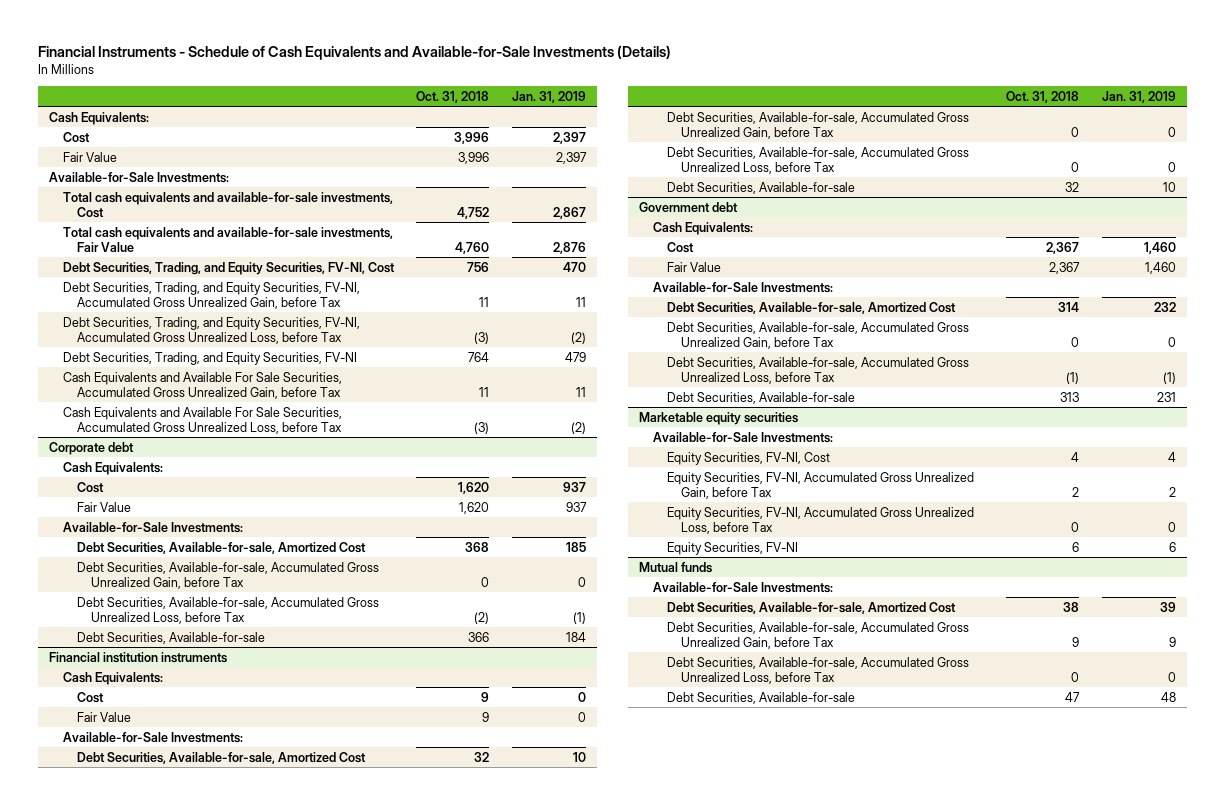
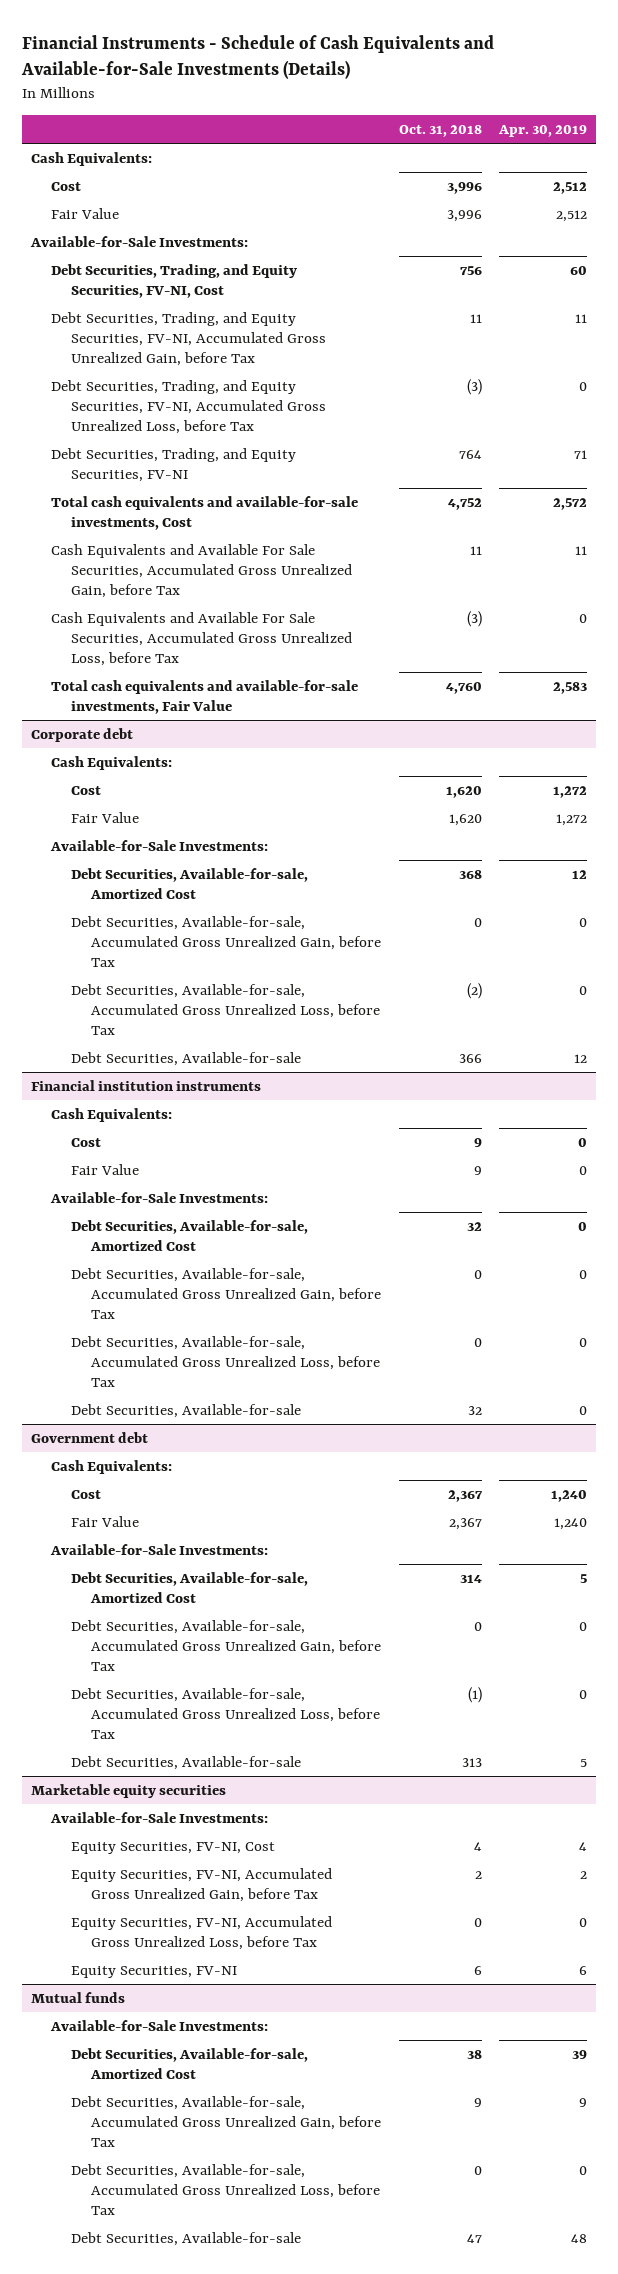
[511,90,586,103] Jan. 31, 2019 -> none
none -> [498,124,588,137] Apr. 30, 2019
[62,191,393,218] Total cash equivalents and available-for-sale investments, Cost -> [51,495,359,530] Total cash equivalents and available-for-sale investments, Cost
[62,226,393,252] Total cash equivalents and available-for-sale investments, Fair Value -> [51,679,359,714] Total cash equivalents and available-for-sale investments, Fair Value

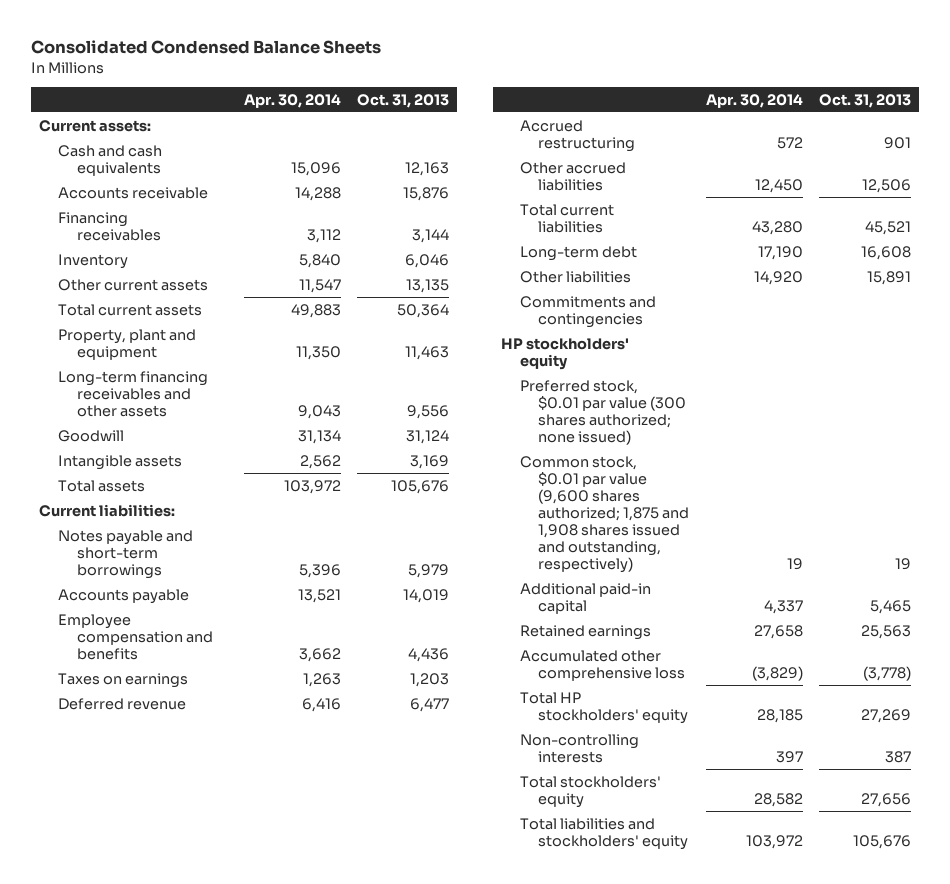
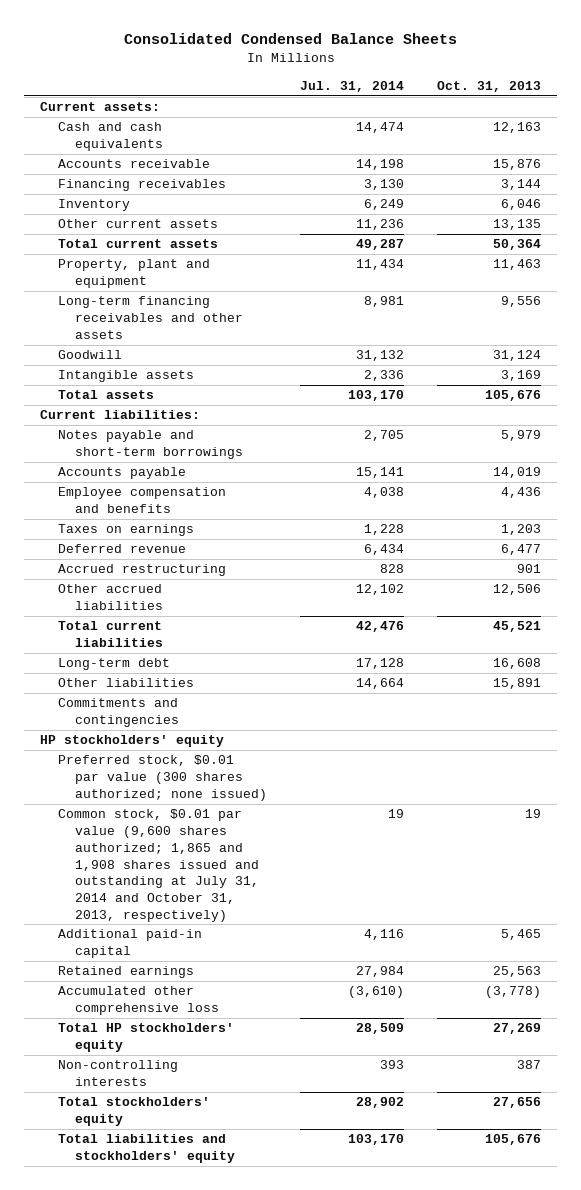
[243,93,341,108] Apr. 30, 2014 -> none
none -> [299,80,404,92] Jul. 31, 2014
[519,455,690,574] Common stock, $0.01 par value (9,600 shares authorized; 1,875 and 1,908 shares issued and outstanding, respectively) -> [57,809,259,922] Common stock, $0.01 par value (9,600 shares authorized; 1,865 and 1,908 shares issued and outstanding at July 31, 2014 and October 31, 2013, respectively)

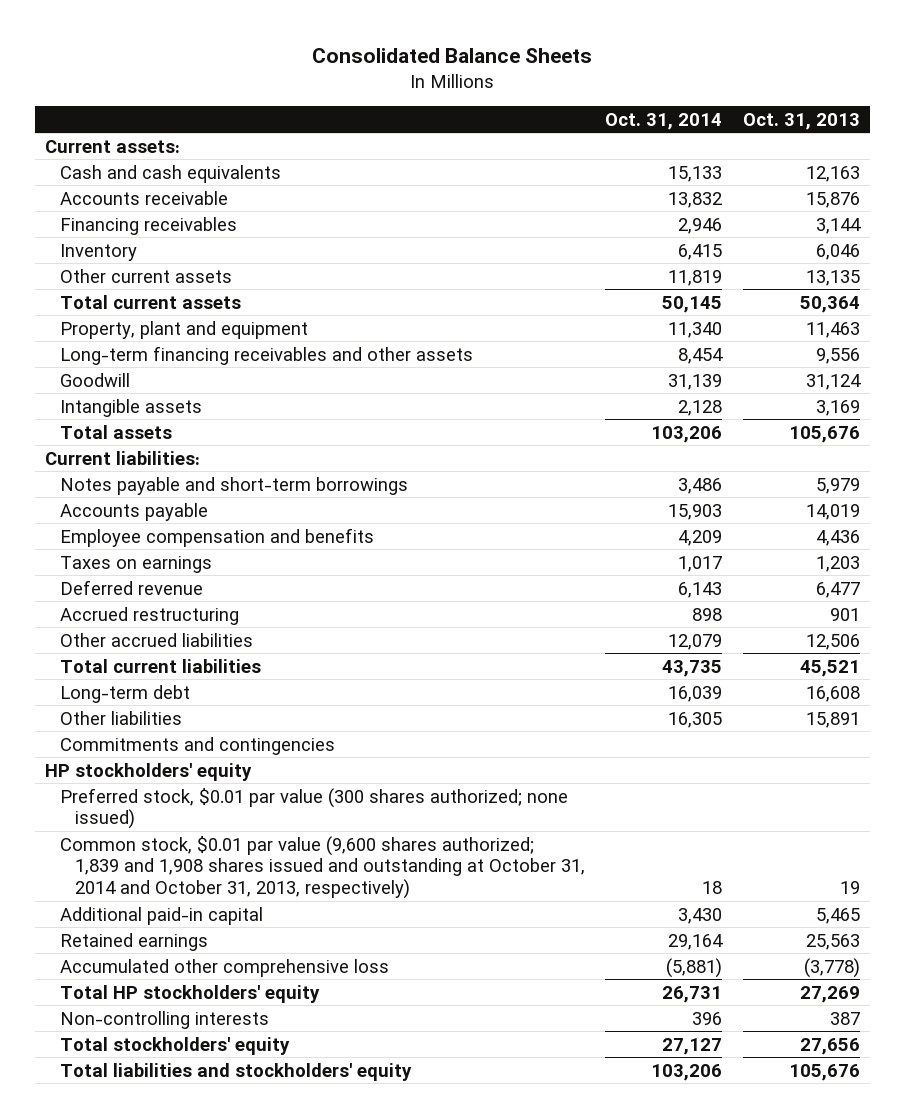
[123,33,457,45] Consolidated Condensed Balance Sheets -> [312,47,593,63] Consolidated Balance Sheets
[299,80,404,92] Jul. 31, 2014 -> none
none -> [605,112,723,130] Oct. 31, 2014
[57,809,259,922] Common stock, $0.01 par value (9,600 shares authorized; 1,865 and 1,908 shares issued and outstanding at July 31, 2014 and October 31, 2013, respectively) -> [59,835,585,900] Common stock, $0.01 par value (9,600 shares authorized; 1,839 and 1,908 shares issued and outstanding at October 31, 2014 and October 31, 2013, respectively)

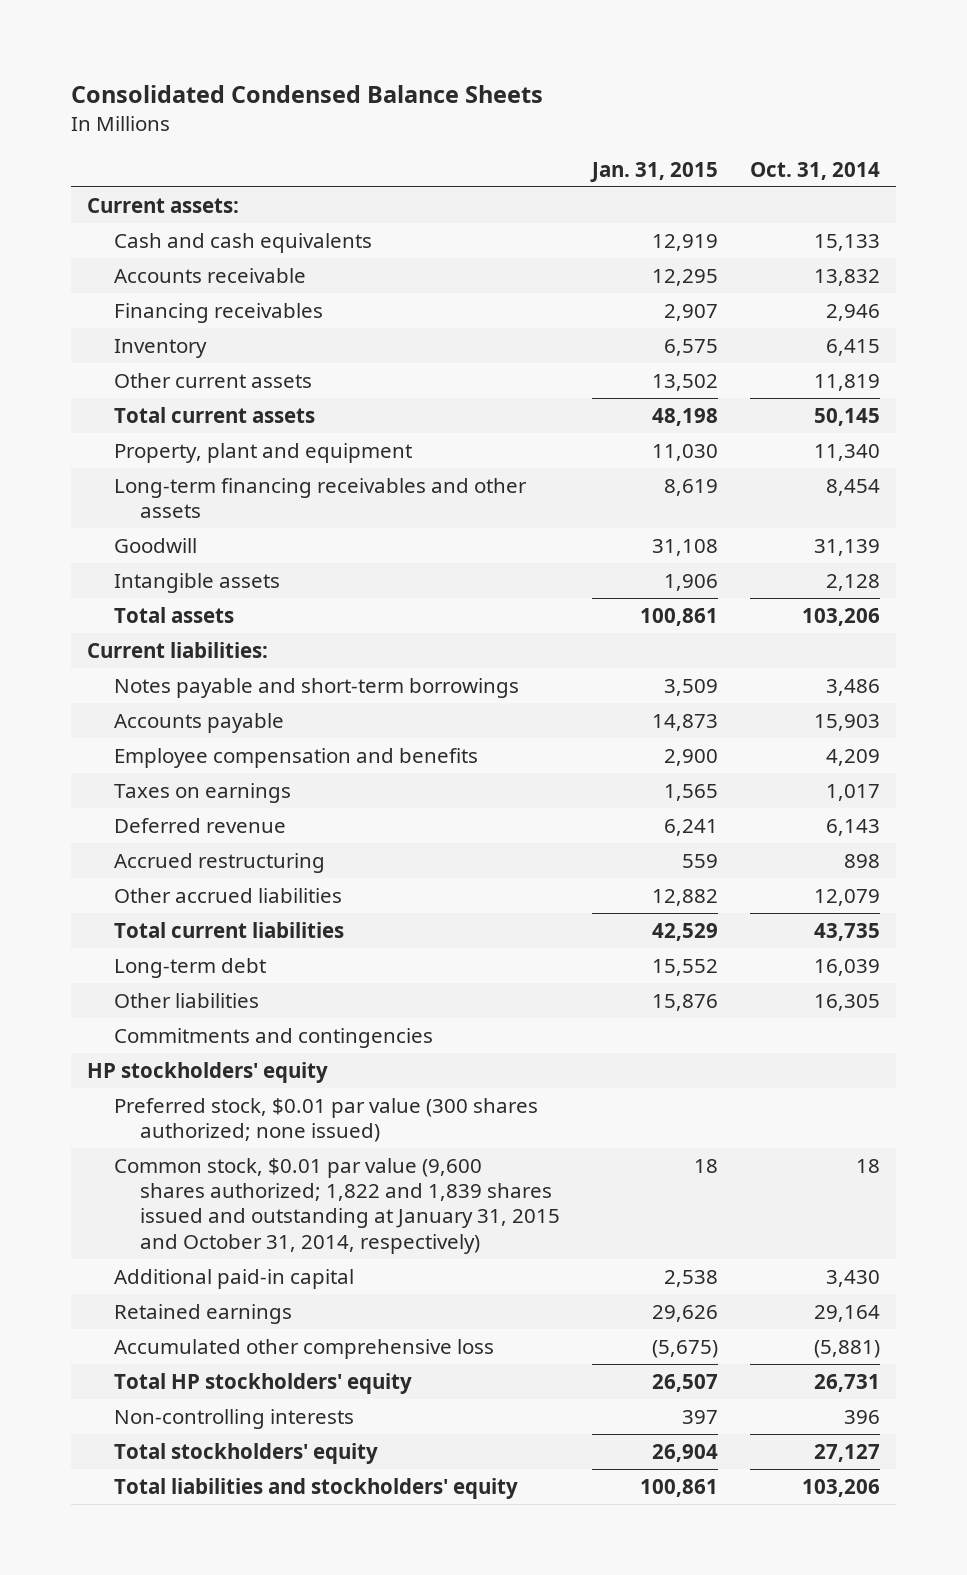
[312,47,593,63] Consolidated Balance Sheets -> [71,85,544,104] Consolidated Condensed Balance Sheets
[742,112,860,130] Oct. 31, 2013 -> none
none -> [589,161,718,182] Jan. 31, 2015
[59,835,585,900] Common stock, $0.01 par value (9,600 shares authorized; 1,839 and 1,908 shares issued and outstanding at October 31, 2014 and October 31, 2013, respectively) -> [113,1158,560,1254] Common stock, $0.01 par value (9,600 shares authorized; 1,822 and 1,839 shares issued and outstanding at January 31, 2015 and October 31, 2014, respectively)

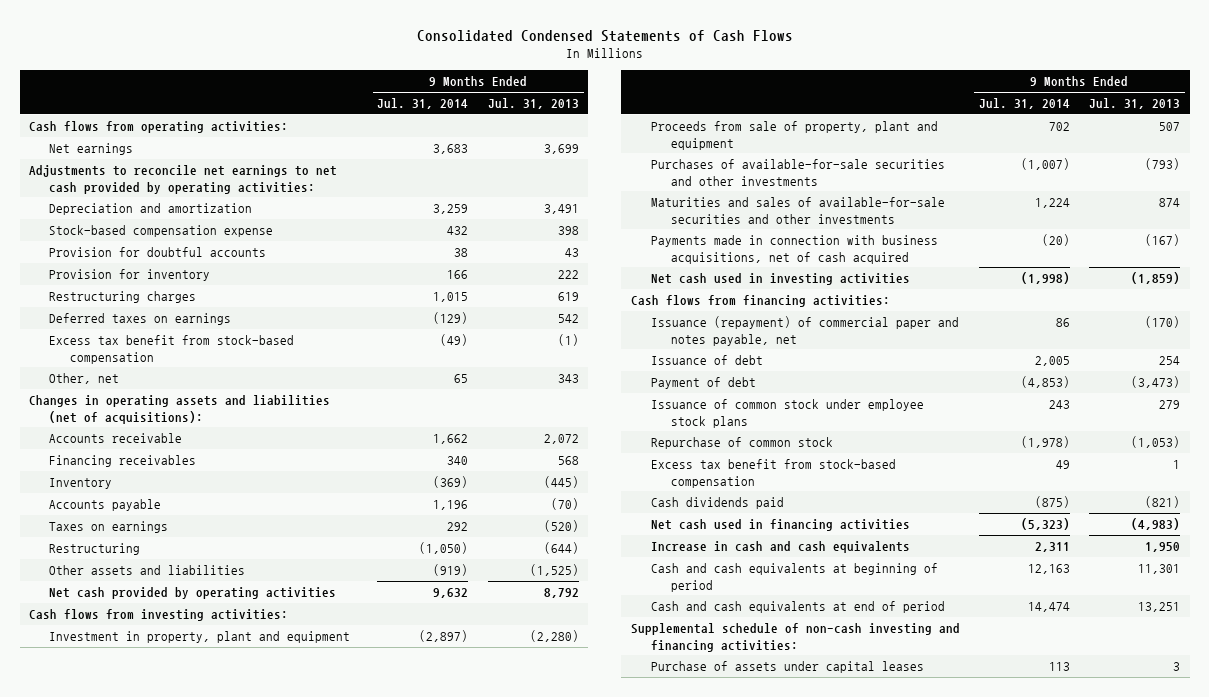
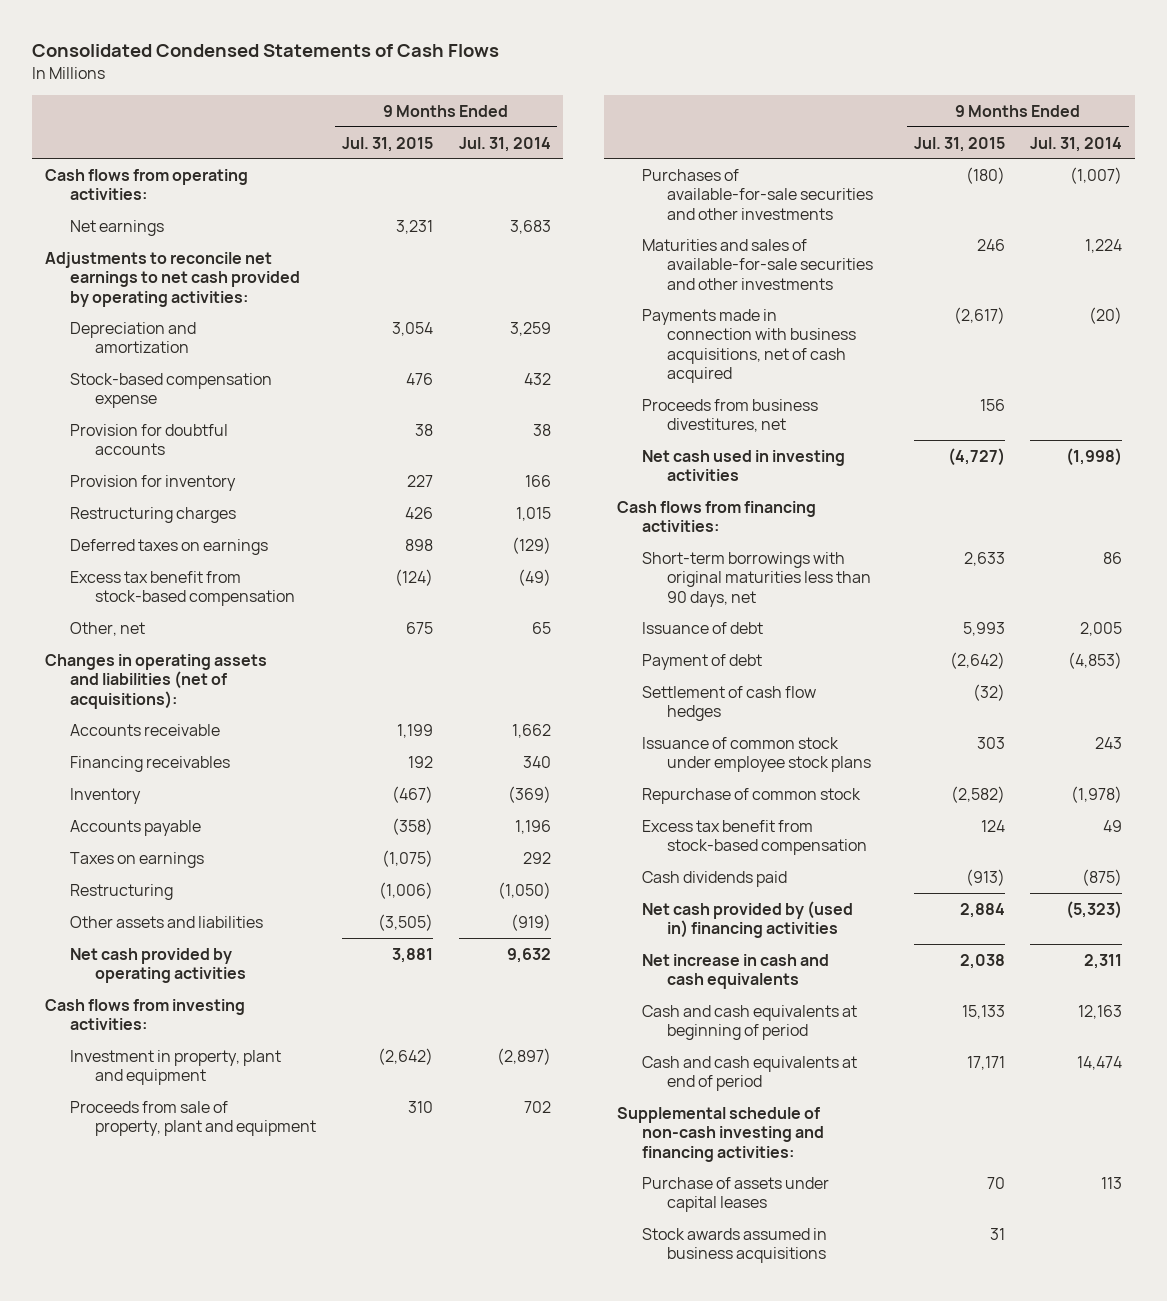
[487,97,579,109] Jul. 31, 2013 -> none
none -> [341,136,433,152] Jul. 31, 2015
none -> [641,398,818,433] Proceeds from business divestitures, net
[650,315,959,346] Issuance (repayment) of commercial paper and notes payable, net -> [641,551,872,607] Short-term borrowings with original maturities less than 90 days, net
none -> [641,685,816,722] Settlement of cash flow hedges
[650,518,910,531] Net cash used in financing activities -> [641,900,853,939] Net cash provided by (used in) financing activities
[650,540,910,553] Increase in cash and cash equivalents -> [641,953,829,990] Net increase in cash and cash equivalents
none -> [641,1227,827,1264] Stock awards assumed in business acquisitions

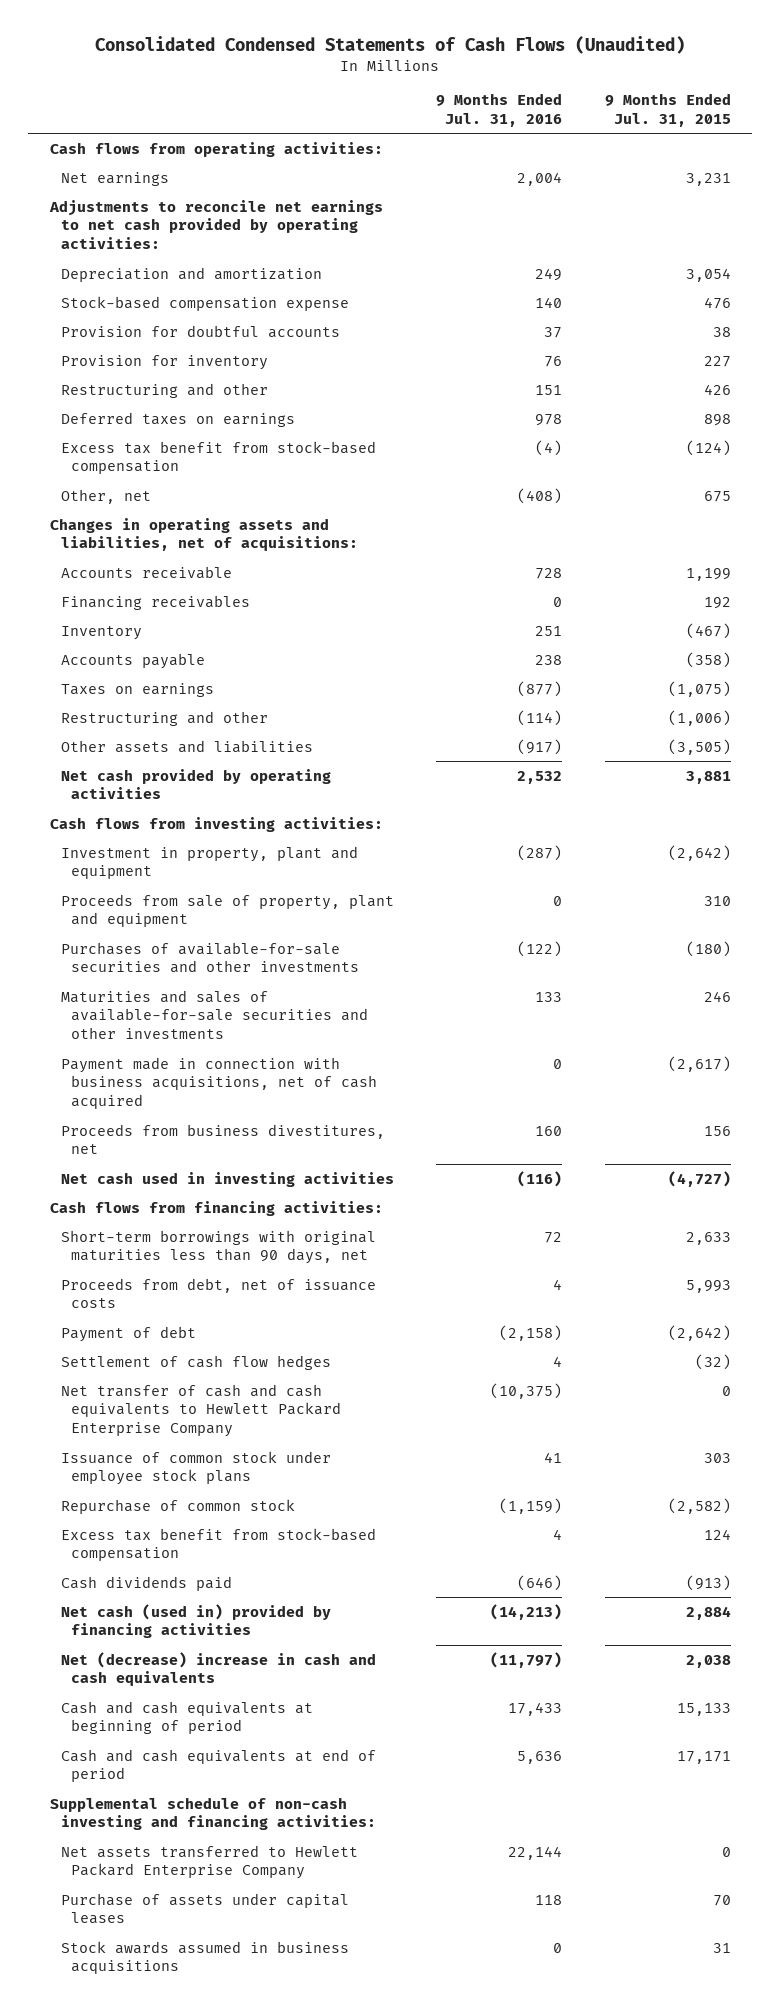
[32,44,500,58] Consolidated Condensed Statements of Cash Flows -> [95,36,686,55] Consolidated Condensed Statements of Cash Flows (Unaudited)
[458,136,551,152] Jul. 31, 2014 -> none
none -> [436,93,563,127] 9 Months Ended Jul. 31, 2016
[70,506,237,523] Restructuring charges -> [60,382,268,398] Restructuring and other
[44,653,267,709] Changes in operating assets and liabilities (net of acquisitions): -> [49,517,358,552] Changes in operating assets and liabilities, net of acquisitions:
[70,883,174,900] Restructuring -> none
none -> [60,710,268,726] Restructuring and other
[641,308,857,383] Payments made in connection with business acquisitions, net of cash acquired -> [60,1056,378,1109] Payment made in connection with business acquisitions, net of cash acquired
[641,621,763,634] Issuance of debt -> [60,1277,376,1309] Proceeds from debt, net of issuance costs
none -> [60,1383,342,1437] Net transfer of cash and cash equivalents to Hewlett Packard Enterprise Company
[641,900,853,939] Net cash provided by (used in) financing activities -> [60,1603,331,1639] Net cash (used in) provided by financing activities
[641,953,829,990] Net increase in cash and cash equivalents -> [60,1651,376,1687] Net (decrease) increase in cash and cash equivalents
none -> [60,1844,358,1880] Net assets transferred to Hewlett Packard Enterprise Company

